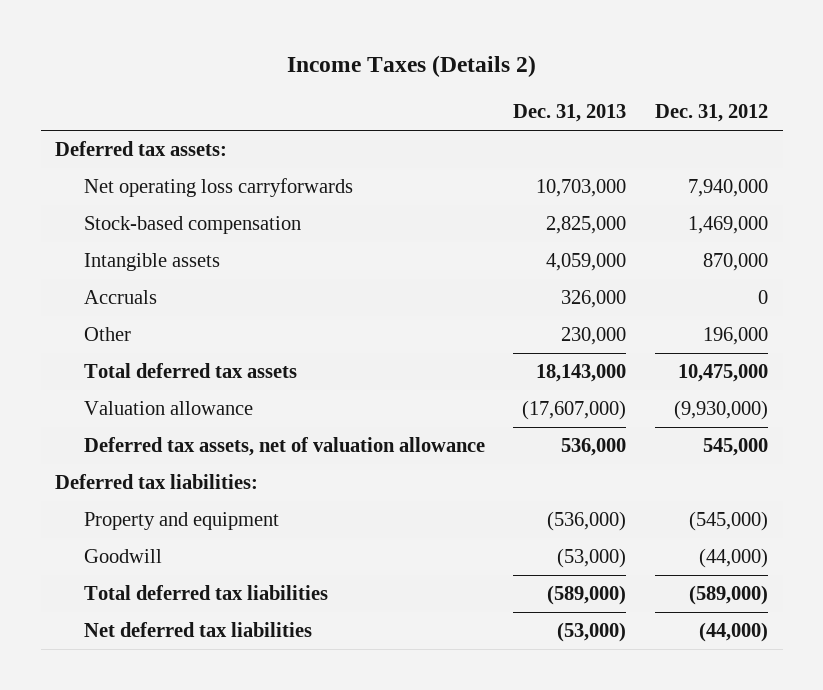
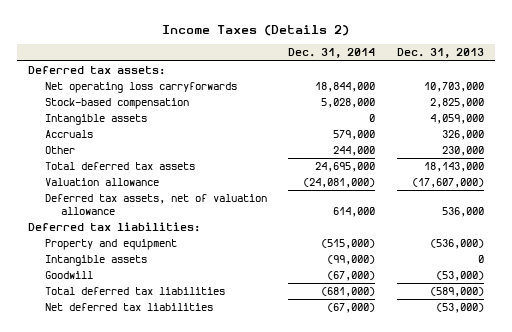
[655,104,769,123] Dec. 31, 2012 -> none
none -> [288,48,376,59] Dec. 31, 2014
none -> [44,255,147,267] Intangible assets

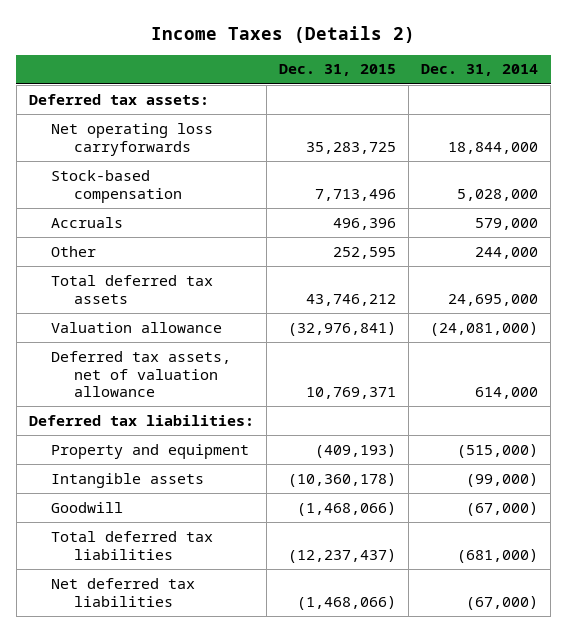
[397,48,485,59] Dec. 31, 2013 -> none
none -> [278,64,396,77] Dec. 31, 2015
[44,114,147,126] Intangible assets -> none

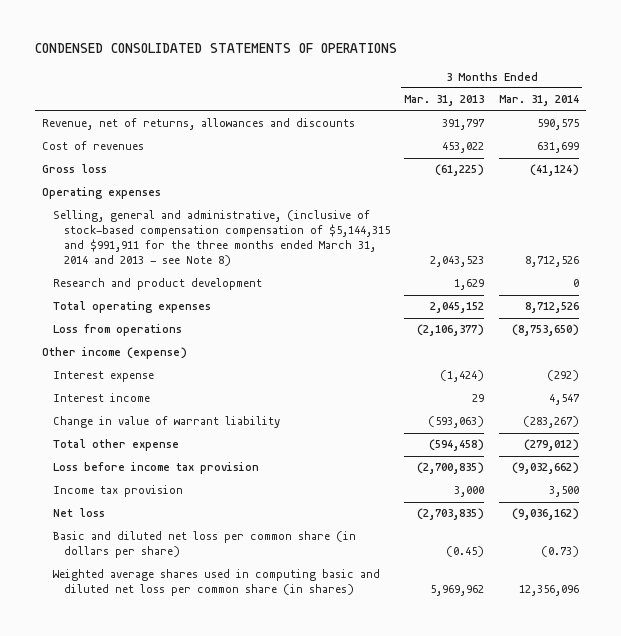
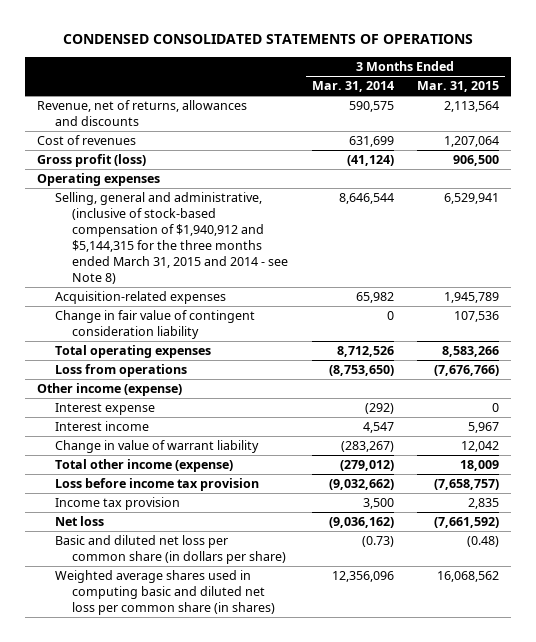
[404,95,485,107] Mar. 31, 2013 -> none
none -> [417,81,500,93] Mar. 31, 2015
[42,164,108,174] Gross loss -> [36,154,146,168] Gross profit (loss)
[53,278,263,291] Research and product development -> none
[53,210,391,267] Selling, general and administrative, (inclusive of stock-based compensation compensation of $5,144,315 and $991,911 for the three months ended March 31, 2014 and 2013 - see Note 8) -> [54,192,289,284] Selling, general and administrative, (inclusive of stock-based compensation of $1,940,912 and $5,144,315 for the three months ended March 31, 2015 and 2014 - see Note 8)
[524,256,579,268] 8,712,526 -> [338,193,394,205] 8,646,544
none -> [54,291,226,305] Acquisition-related expenses
none -> [54,310,255,340] Change in fair value of contingent consideration liability
[53,439,180,452] Total other expense -> [54,459,233,473] Total other income (expense)

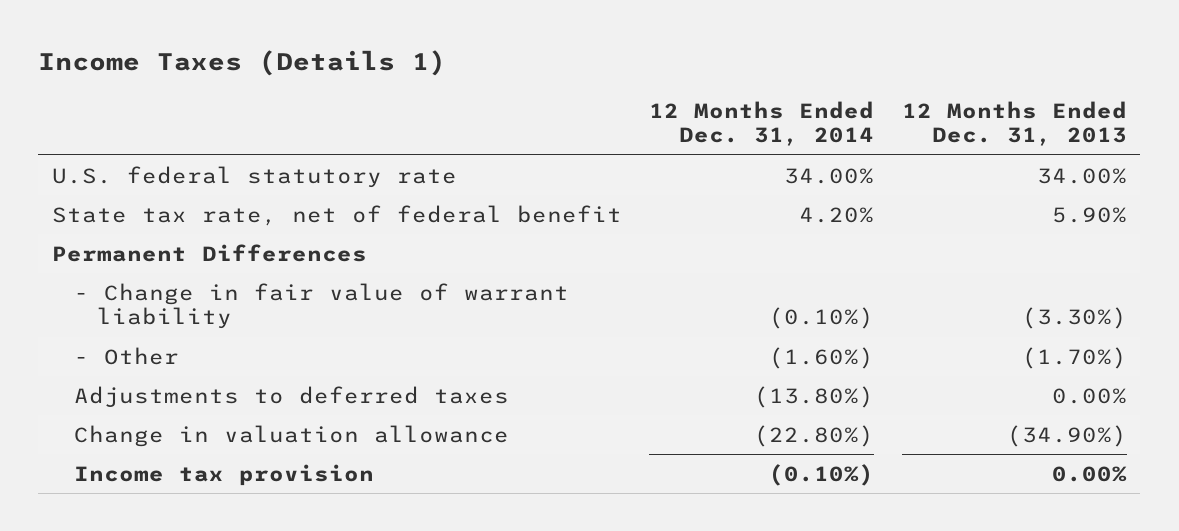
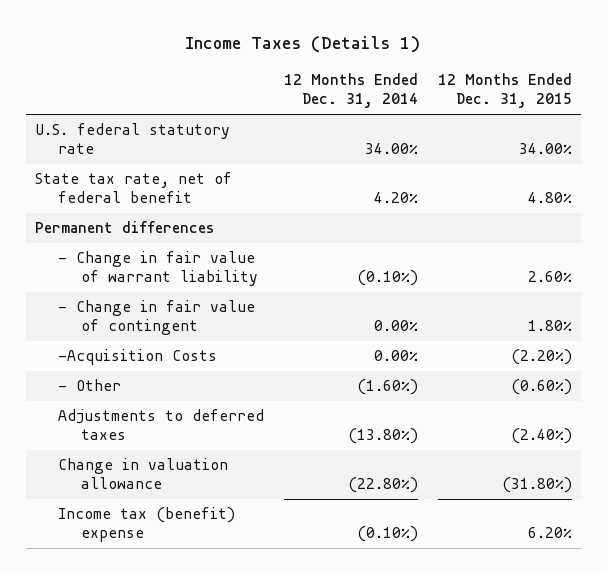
[901,100,1127,147] 12 Months Ended Dec. 31, 2013 -> none
none -> [437,73,572,109] 12 Months Ended Dec. 31, 2015
[51,243,367,262] Permanent Differences -> [35,221,215,234] Permanent differences
none -> [58,300,256,336] - Change in fair value of contingent
none -> [58,349,218,366] -Acquisition Costs
[74,463,375,486] Income tax provision -> [58,507,236,543] Income tax (benefit) expense

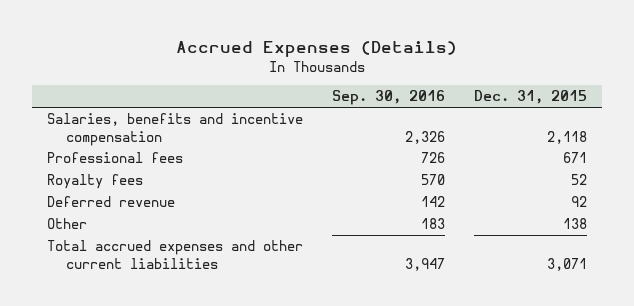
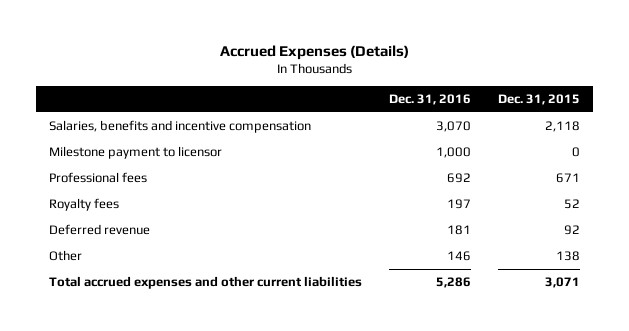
[331,90,445,106] Sep. 30, 2016 -> none
none -> [389,94,472,106] Dec. 31, 2016
none -> [49,146,223,160] Milestone payment to licensor

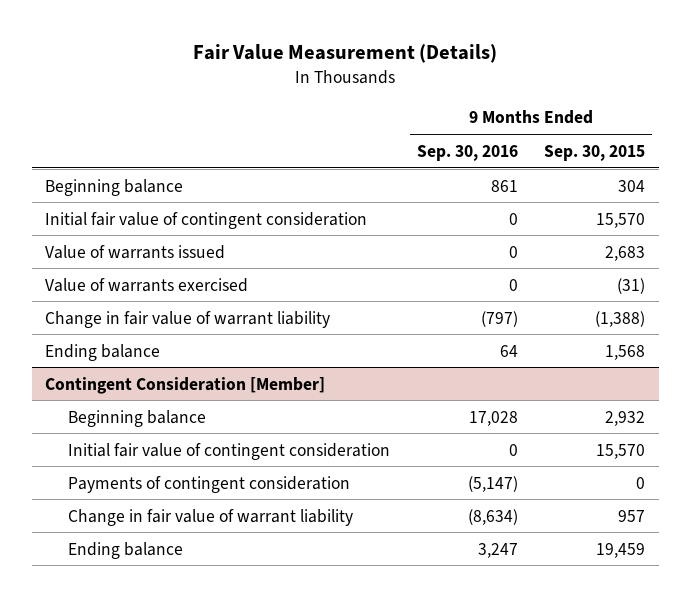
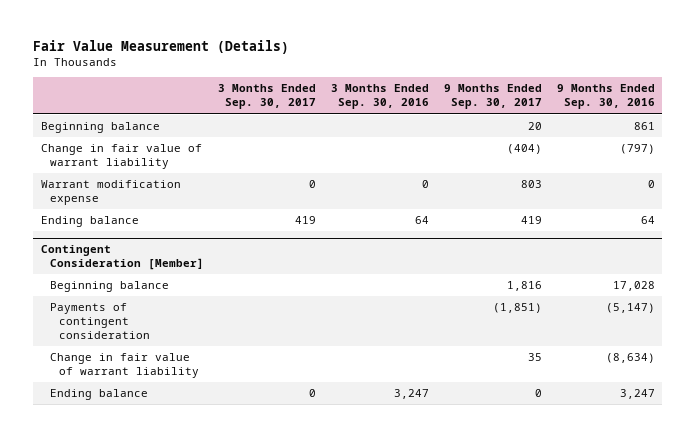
[544,144,646,161] Sep. 30, 2015 -> none
none -> [218,84,317,110] 3 Months Ended Sep. 30, 2017
none -> [331,84,430,110] 3 Months Ended Sep. 30, 2016
none -> [444,84,543,110] 9 Months Ended Sep. 30, 2017
[45,211,368,229] Initial fair value of contingent consideration -> none
[45,244,226,259] Value of warrants issued -> none
[45,277,249,292] Value of warrants exercised -> none
none -> [40,180,181,206] Warrant modification expense
[68,442,391,460] Initial fair value of contingent consideration -> none

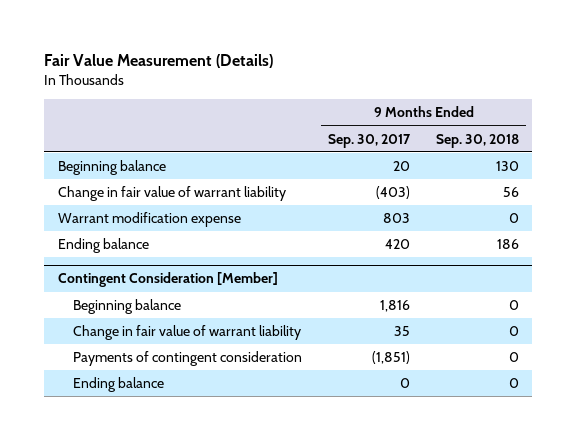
[218,84,317,110] 3 Months Ended Sep. 30, 2017 -> none
[331,84,430,110] 3 Months Ended Sep. 30, 2016 -> none
[556,84,655,110] 9 Months Ended Sep. 30, 2016 -> none
none -> [436,133,520,148] Sep. 30, 2018
[507,144,543,155] (404) -> [375,185,410,199] (403)
[521,216,543,225] 419 -> [384,238,410,249] 420
[49,303,150,340] Payments of contingent consideration -> [72,350,302,366] Payments of contingent consideration

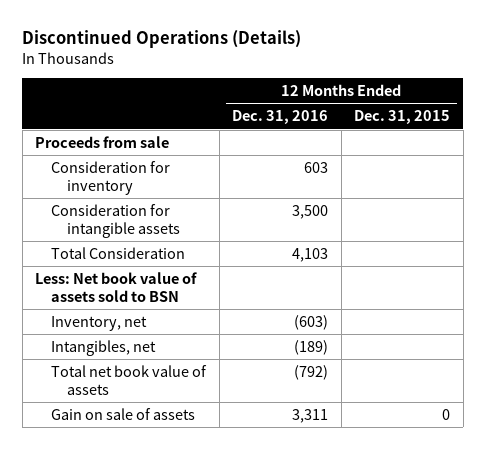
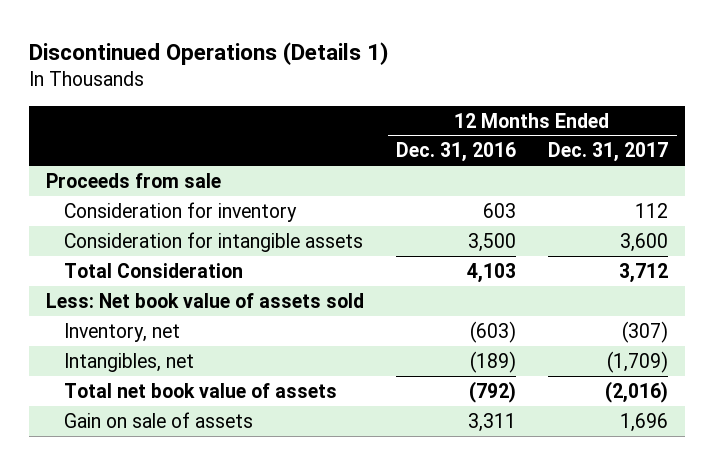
[22,30,302,49] Discontinued Operations (Details) -> [29,41,389,65] Discontinued Operations (Details 1)
[354,110,451,125] Dec. 31, 2015 -> none
none -> [548,142,669,163] Dec. 31, 2017
[35,271,198,302] Less: Net book value of assets sold to BSN -> [45,292,364,308] Less: Net book value of assets sold

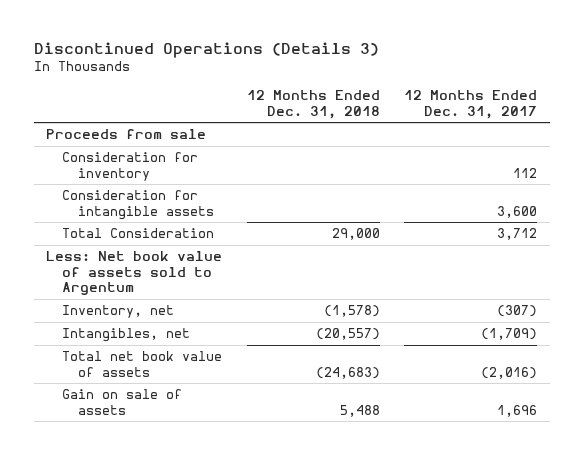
[29,41,389,65] Discontinued Operations (Details 1) -> [33,41,379,58] Discontinued Operations (Details 3)
[396,142,517,163] Dec. 31, 2016 -> none
none -> [246,90,380,119] 12 Months Ended Dec. 31, 2018
[45,292,364,308] Less: Net book value of assets sold -> [46,251,223,296] Less: Net book value of assets sold to Argentum

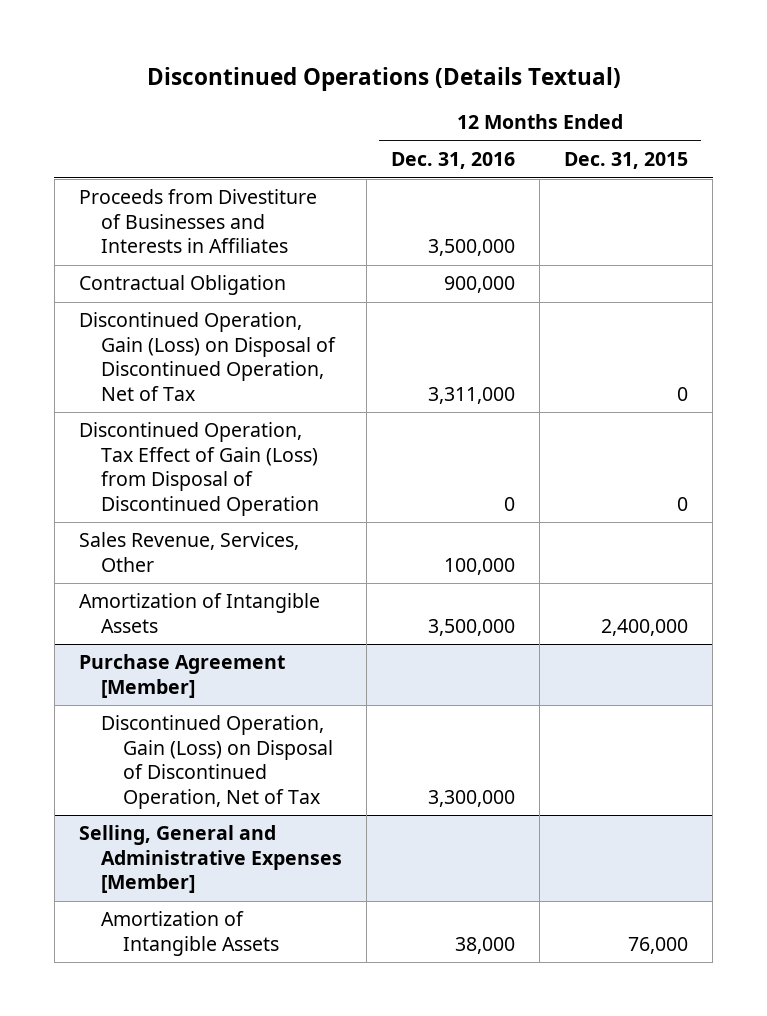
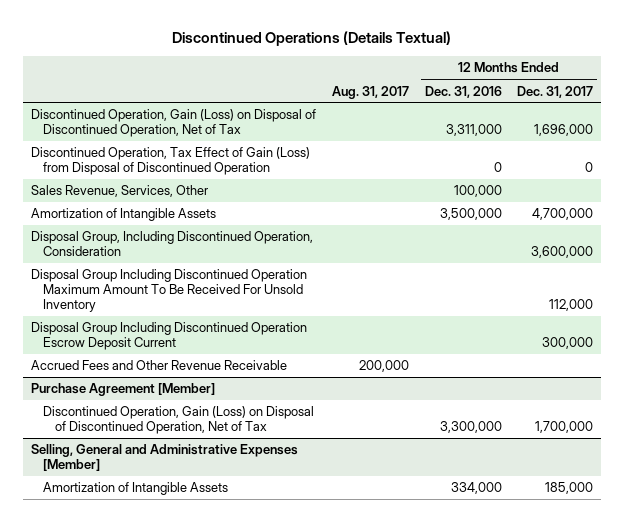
[564,152,689,170] Dec. 31, 2015 -> none
none -> [331,85,409,99] Aug. 31, 2017
none -> [517,85,594,98] Dec. 31, 2017
[79,189,318,254] Proceeds from Divestiture of Businesses and Interests in Affiliates -> none
[79,275,287,296] Contractual Obligation -> none
none -> [31,231,314,257] Disposal Group, Including Discontinued Operation, Consideration
none -> [31,269,308,313] Disposal Group Including Discontinued Operation Maximum Amount To Be Received For Unsold Inventory
none -> [31,322,308,351] Disposal Group Including Discontinued Operation Escrow Deposit Current
none -> [31,360,288,371] Accrued Fees and Other Revenue Receivable
[454,936,515,954] 38,000 -> [450,482,502,495] 334,000

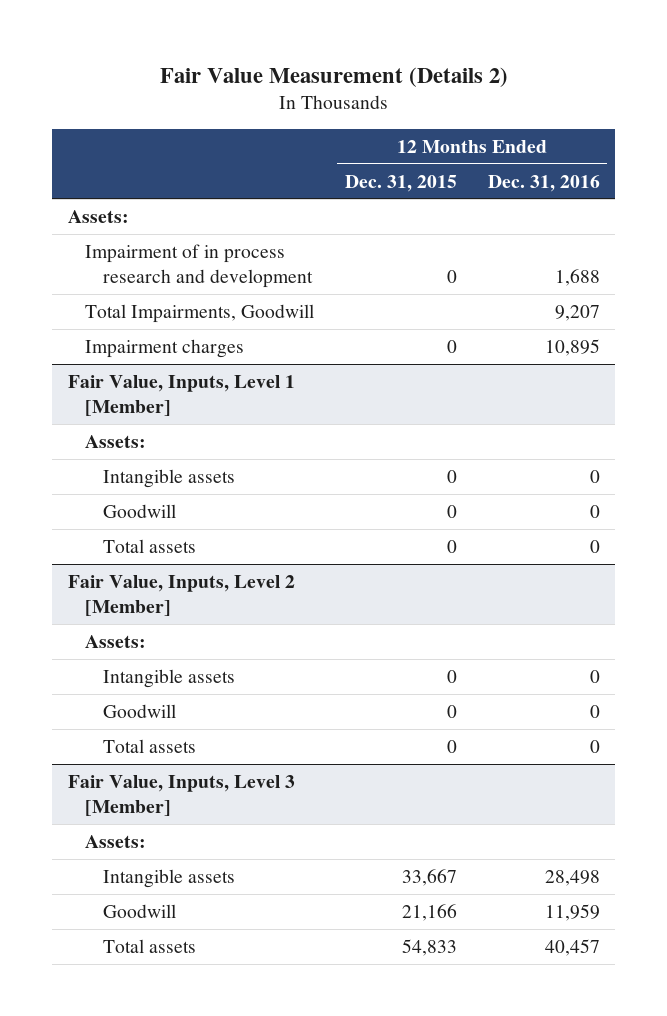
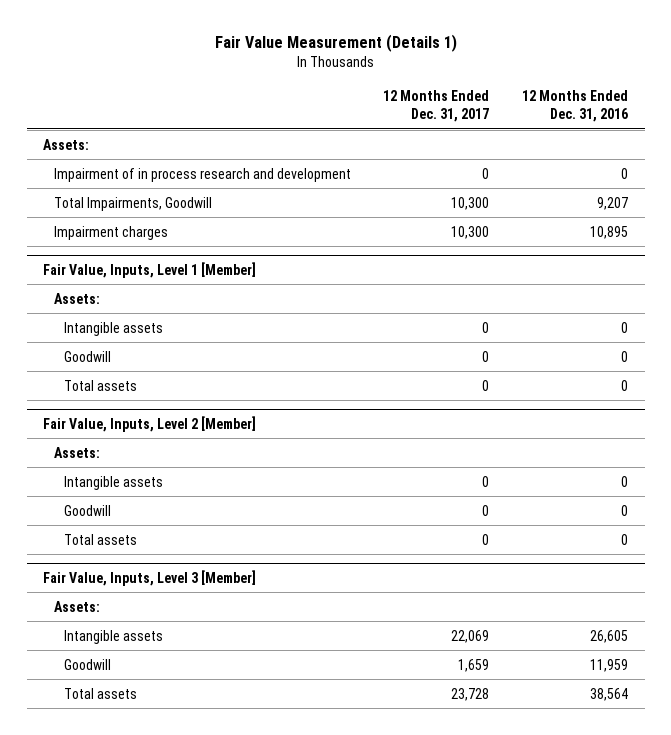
[159,66,508,87] Fair Value Measurement (Details 2) -> [214,34,457,53] Fair Value Measurement (Details 1)
[345,174,458,192] Dec. 31, 2015 -> none
none -> [383,90,490,123] 12 Months Ended Dec. 31, 2017
[554,269,600,287] 1,688 -> [621,167,629,179] 0
[544,869,600,886] 28,498 -> [590,629,629,643] 26,605
[544,938,600,956] 40,457 -> [590,687,629,701] 38,564

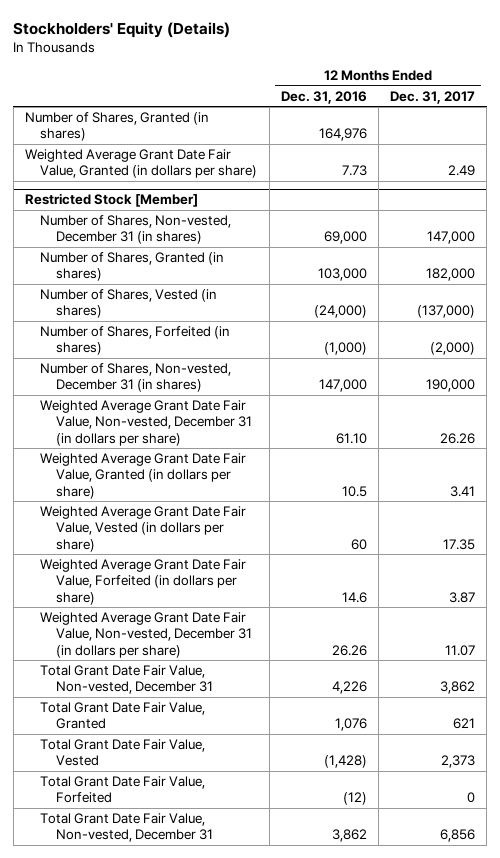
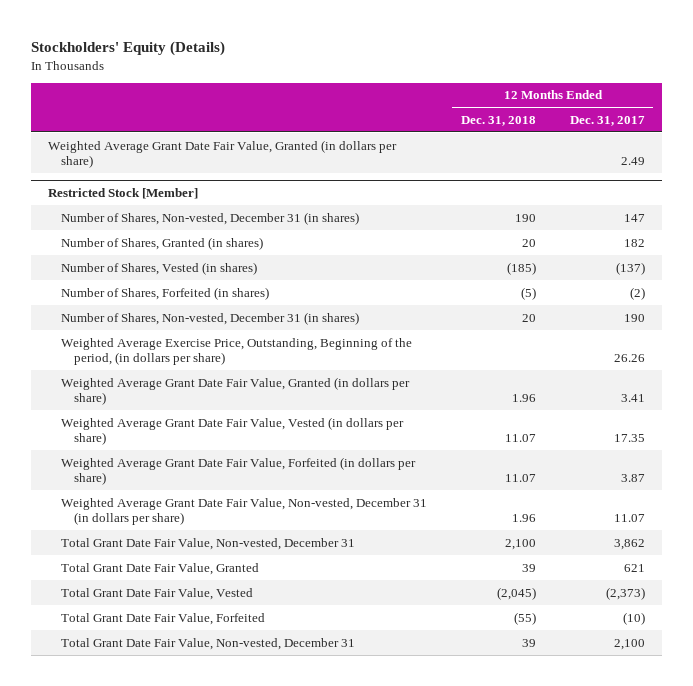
[280,90,367,104] Dec. 31, 2016 -> none
none -> [460,116,536,127] Dec. 31, 2018
[24,112,209,142] Number of Shares, Granted (in shares) -> none
[427,231,476,245] 147,000 -> [623,213,645,222] 147
[426,268,476,282] 182,000 -> [623,238,645,247] 182
[417,305,476,319] (137,000) -> [615,261,645,275] (137)
[430,342,476,356] (2,000) -> [629,286,645,300] (2)
[426,379,476,393] 190,000 -> [623,313,645,322] 190
[40,400,252,446] Weighted Average Grant Date Fair Value, Non-vested, December 31 (in dollars per share) -> [60,337,412,366] Weighted Average Exercise Price, Outstanding, Beginning of the period, (in dollars per share)
[441,755,476,769] 2,373 -> [605,586,645,600] (2,373)
[467,792,476,804] 0 -> [622,611,645,625] (10)
[440,829,476,843] 6,856 -> [613,638,645,650] 2,100

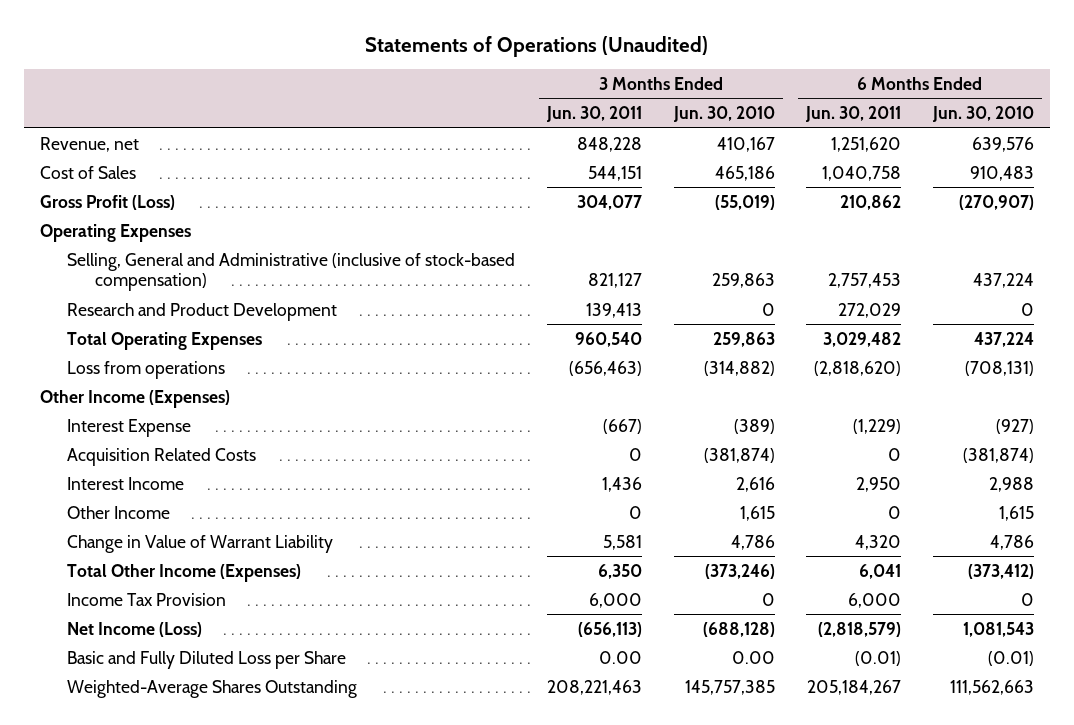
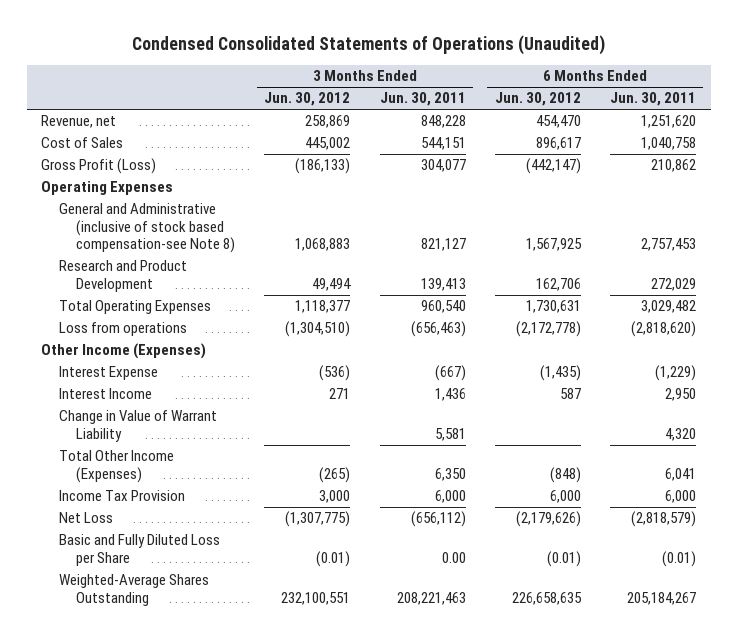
[365,35,709,57] Statements of Operations (Unaudited) -> [131,34,605,55] Condensed Consolidated Statements of Operations (Unaudited)
[672,106,775,123] Jun. 30, 2010 -> none
[932,106,1035,123] Jun. 30, 2010 -> none
none -> [264,92,351,107] Jun. 30, 2012
none -> [494,92,581,107] Jun. 30, 2012
[67,252,516,292] Selling, General and Administrative (inclusive of stock-based compensation) -> [58,203,236,254] General and Administrative (inclusive of stock based compensation-see Note 8)
[67,447,257,466] Acquisition Related Costs -> none
[67,505,171,519] Other Income -> none
[67,621,203,637] Net Income (Loss) -> [58,512,113,524] Net Loss
[578,621,643,637] (656,113) -> [410,511,466,528] (656,112)

